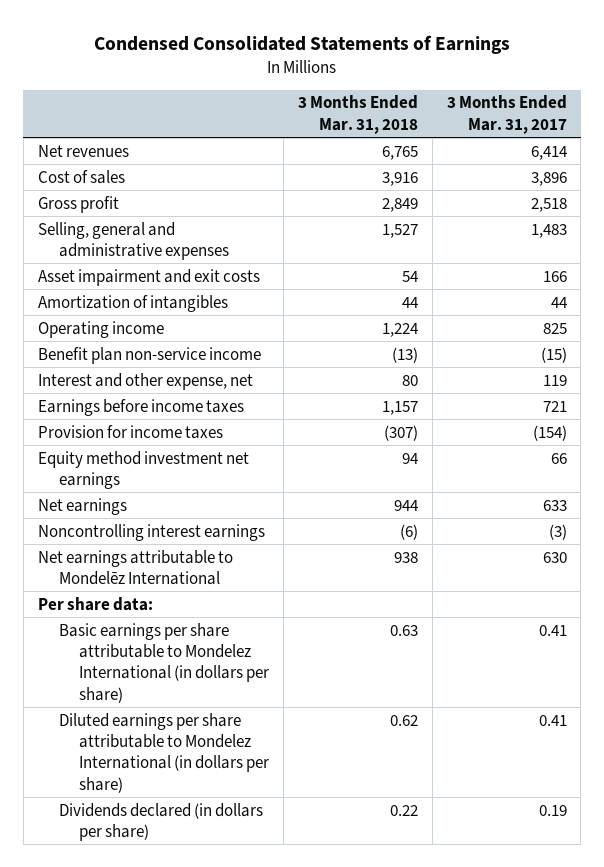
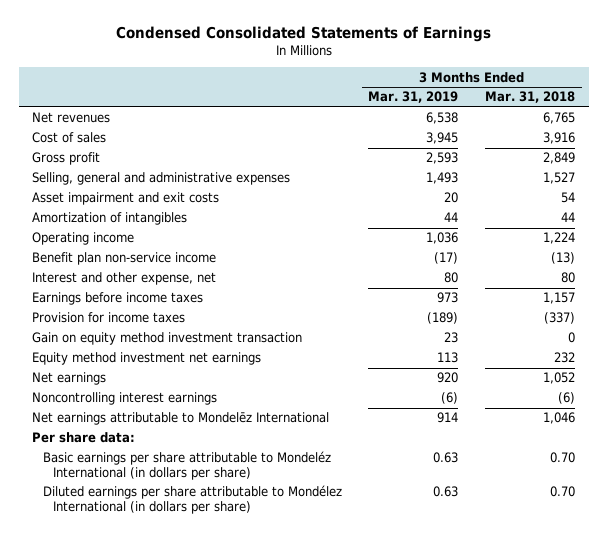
[446,95,567,134] 3 Months Ended Mar. 31, 2017 -> none
none -> [368,91,459,104] Mar. 31, 2019
[384,424,419,441] (307) -> [544,312,576,325] (337)
none -> [32,332,303,346] Gain on equity method investment transaction
[402,452,419,464] 94 -> [554,352,576,364] 232
[394,499,419,511] 944 -> [543,372,576,385] 1,052
[394,551,419,563] 938 -> [543,412,576,425] 1,046
[58,802,263,841] Dividends declared (in dollars per share) -> none
[58,622,270,703] Basic earnings per share attributable to Mondelez International (in dollars per share) -> [42,451,331,480] Basic earnings per share attributable to Mondeléz International (in dollars per share)
[390,624,419,636] 0.63 -> [550,452,576,464] 0.70
[58,712,270,793] Diluted earnings per share attributable to Mondelez International (in dollars per share) -> [42,485,342,514] Diluted earnings per share attributable to Mondélez International (in dollars per share)
[390,714,419,726] 0.62 -> [550,486,576,498] 0.70

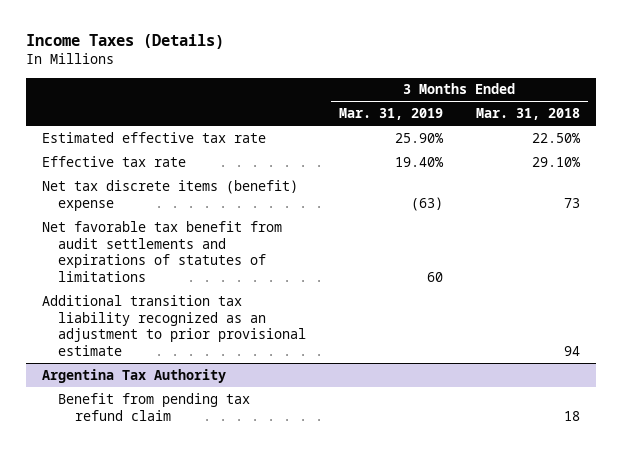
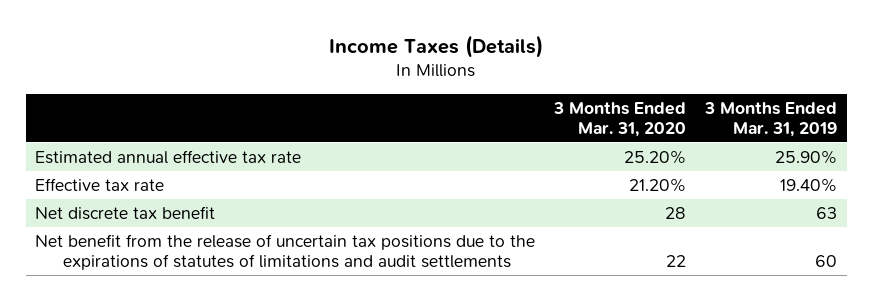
[475,108,580,121] Mar. 31, 2018 -> none
none -> [553,101,687,137] 3 Months Ended Mar. 31, 2020
[42,131,267,143] Estimated effective tax rate -> [35,149,302,164] Estimated annual effective tax rate
[42,294,307,357] Additional transition tax liability recognized as an adjustment to prior provisional estimate -> none
[42,368,227,383] Argentina Tax Authority -> none
[58,392,251,421] Benefit from pending tax refund claim -> none
[42,179,299,211] Net tax discrete items (benefit) expense -> [35,205,216,220] Net discrete tax benefit
[410,196,443,211] (63) -> [816,206,838,219] 63
[42,220,283,283] Net favorable tax benefit from audit settlements and expirations of statutes of limitations -> [35,233,536,271] Net benefit from the release of uncertain tax positions due to the expirations of statutes of limitations and audit settlements

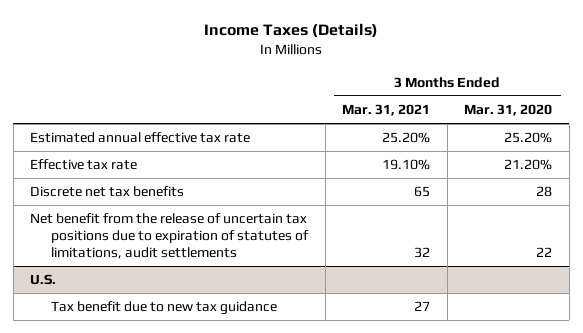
[704,101,838,137] 3 Months Ended Mar. 31, 2019 -> none
none -> [342,103,431,116] Mar. 31, 2021
[35,205,216,220] Net discrete tax benefit -> [30,186,185,198] Discrete net tax benefits
[35,233,536,271] Net benefit from the release of uncertain tax positions due to the expirations of statutes of limitations and audit settlements -> [30,213,310,259] Net benefit from the release of uncertain tax positions due to expiration of statutes of limitations, audit settlements
none -> [30,274,57,286] U.S.
none -> [51,301,278,316] Tax benefit due to new tax guidance

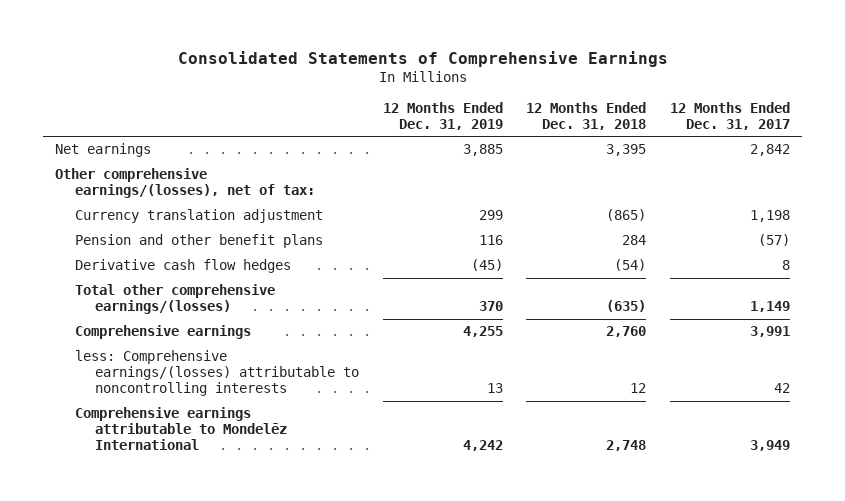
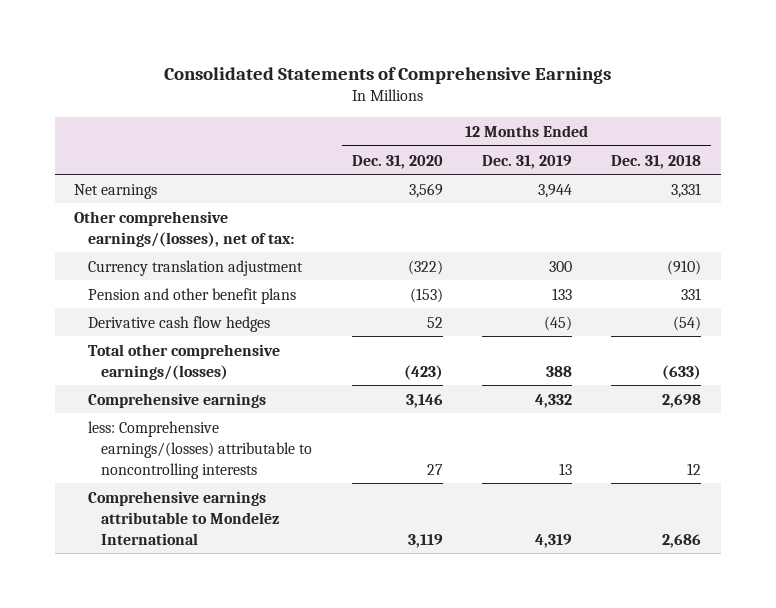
[670,101,791,130] 12 Months Ended Dec. 31, 2017 -> none
none -> [351,154,443,169] Dec. 31, 2020
[462,144,503,157] 3,885 -> [538,183,573,198] 3,944
[606,144,647,157] 3,395 -> [671,182,702,198] 3,331
[478,210,503,221] 299 -> [549,260,573,272] 300
[606,209,647,222] (865) -> [667,259,702,275] (910)
[478,235,503,246] 116 -> [552,287,573,300] 133
[622,235,647,246] 284 -> [681,287,702,300] 331
[478,301,503,312] 370 -> [546,365,573,377] 388
[606,300,647,313] (635) -> [662,364,702,380] (633)
[462,326,503,338] 4,255 -> [535,393,573,408] 4,332
[606,326,647,338] 2,760 -> [662,393,702,408] 2,698
[462,440,503,452] 4,242 -> [535,533,573,548] 4,319
[606,440,647,452] 2,748 -> [662,533,702,548] 2,686

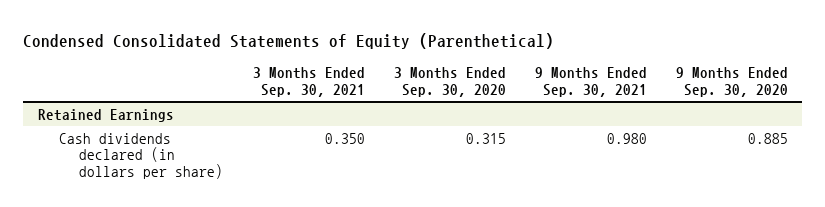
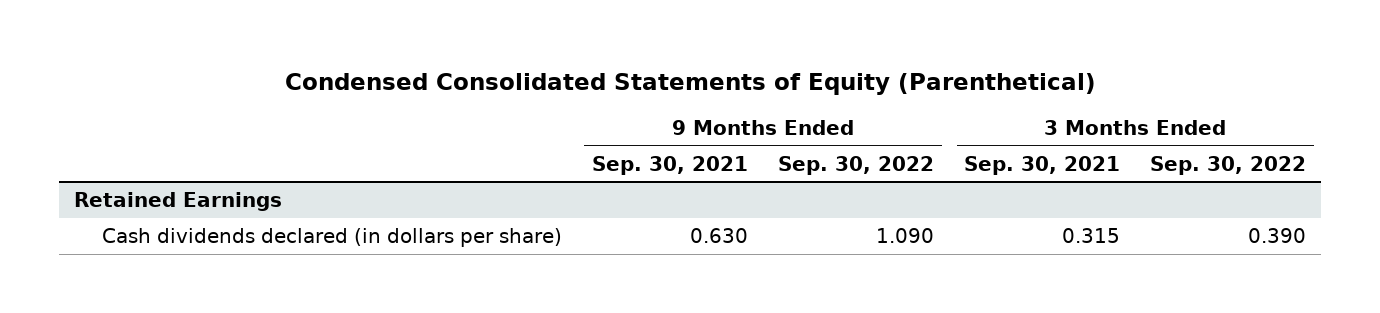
[393,66,506,97] 3 Months Ended Sep. 30, 2020 -> none
[675,66,788,97] 9 Months Ended Sep. 30, 2020 -> none
none -> [778,155,935,175] Sep. 30, 2022
none -> [1150,155,1307,175] Sep. 30, 2022
[324,132,365,144] 0.350 -> [1062,228,1121,244] 0.315
[606,132,647,144] 0.980 -> [689,228,748,244] 0.630

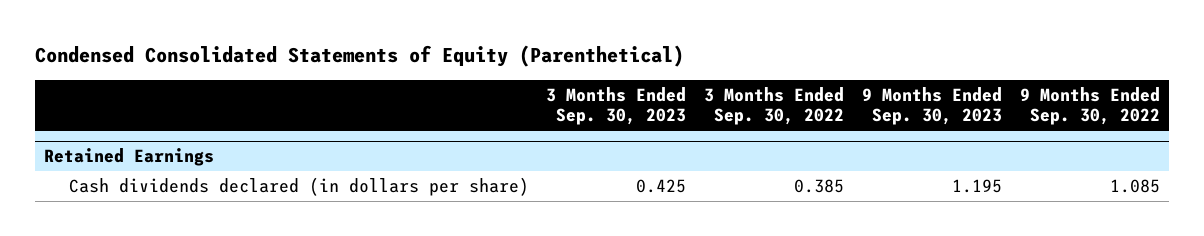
[591,155,748,175] Sep. 30, 2021 -> none
[964,155,1121,175] Sep. 30, 2021 -> none
none -> [546,86,687,126] 3 Months Ended Sep. 30, 2023
none -> [862,86,1003,126] 9 Months Ended Sep. 30, 2023
[876,228,935,244] 1.090 -> [1110,178,1161,193] 1.085
[1248,228,1307,244] 0.390 -> [794,178,845,193] 0.385

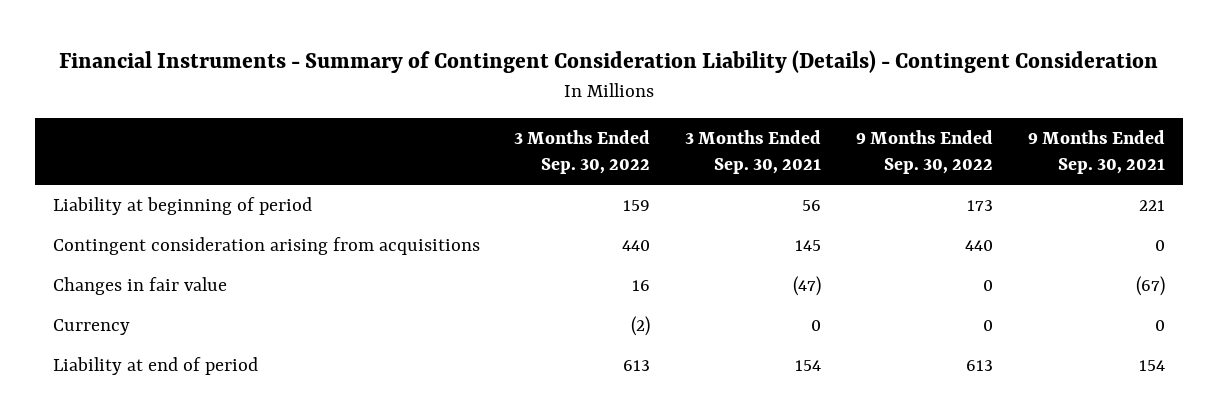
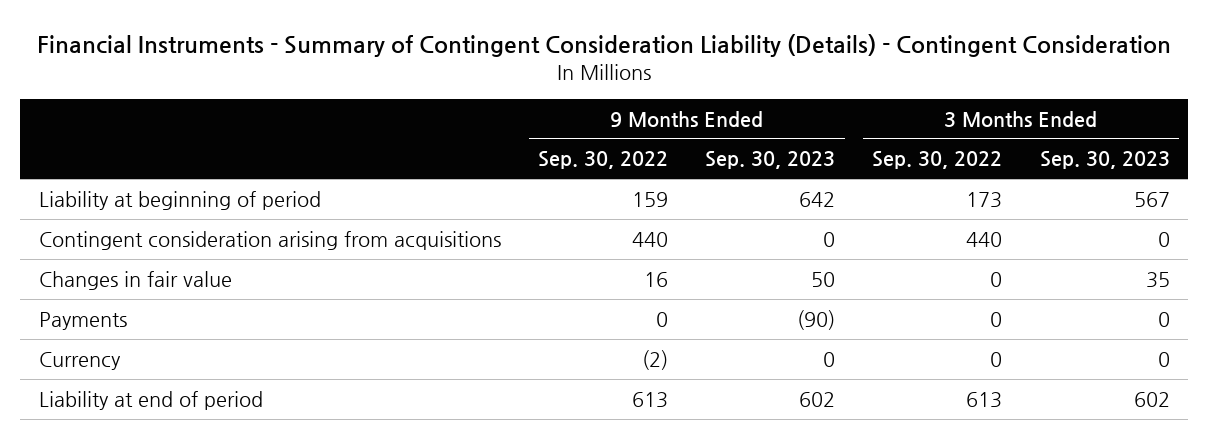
[685,130,822,174] 3 Months Ended Sep. 30, 2021 -> none
[1028,130,1166,174] 9 Months Ended Sep. 30, 2021 -> none
none -> [705,151,836,170] Sep. 30, 2023
none -> [1039,151,1170,170] Sep. 30, 2023
[623,200,651,212] 159 -> [966,191,1003,208] 173
[967,200,994,212] 173 -> [632,191,669,207] 159
[632,280,651,292] 16 -> [990,271,1003,287] 0
[983,280,994,292] 0 -> [644,271,669,287] 16
none -> [38,311,127,330] Payments
[631,316,651,337] (2) -> [990,351,1003,367] 0
[983,320,994,332] 0 -> [642,349,669,370] (2)

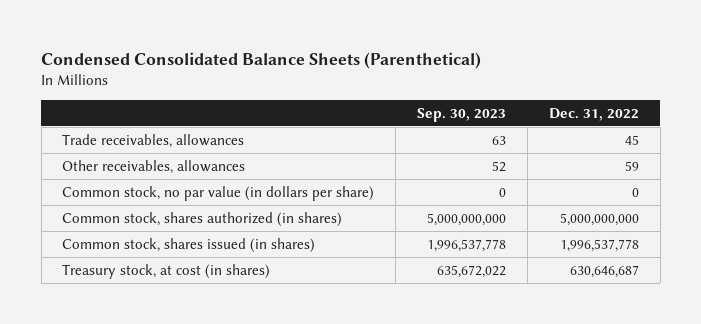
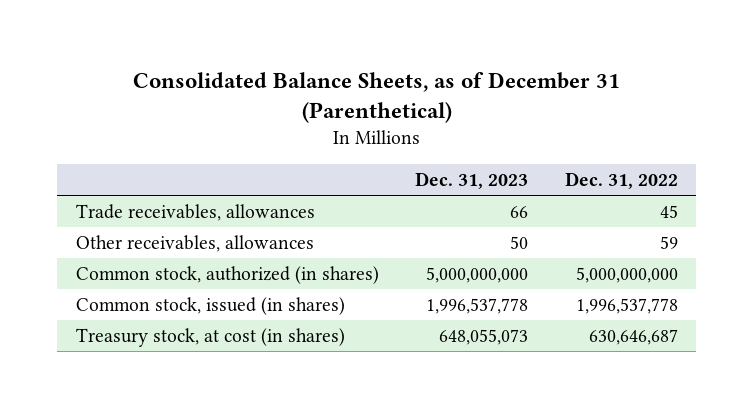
[41,51,482,69] Condensed Consolidated Balance Sheets (Parenthetical) -> [132,71,620,124] Consolidated Balance Sheets, as of December 31 (Parenthetical)
[417,107,507,122] Sep. 30, 2023 -> none
none -> [415,172,529,190] Dec. 31, 2023
[62,185,375,201] Common stock, no par value (in dollars per share) -> none
[62,211,343,227] Common stock, shares authorized (in shares) -> [75,265,379,284] Common stock, authorized (in shares)
[62,237,316,253] Common stock, shares issued (in shares) -> [75,296,345,315] Common stock, issued (in shares)

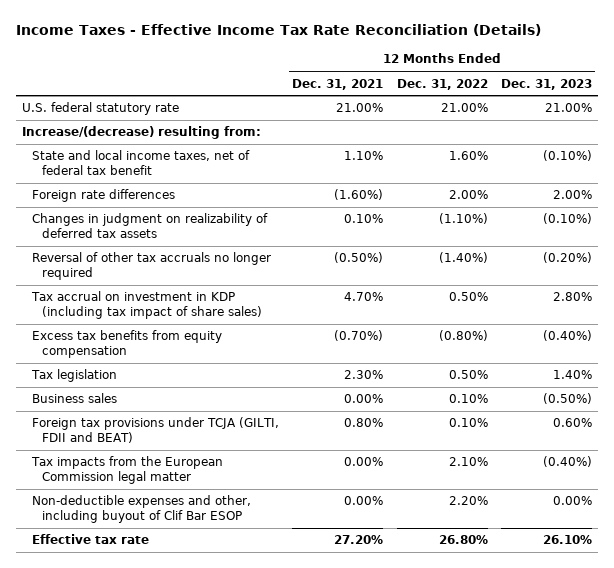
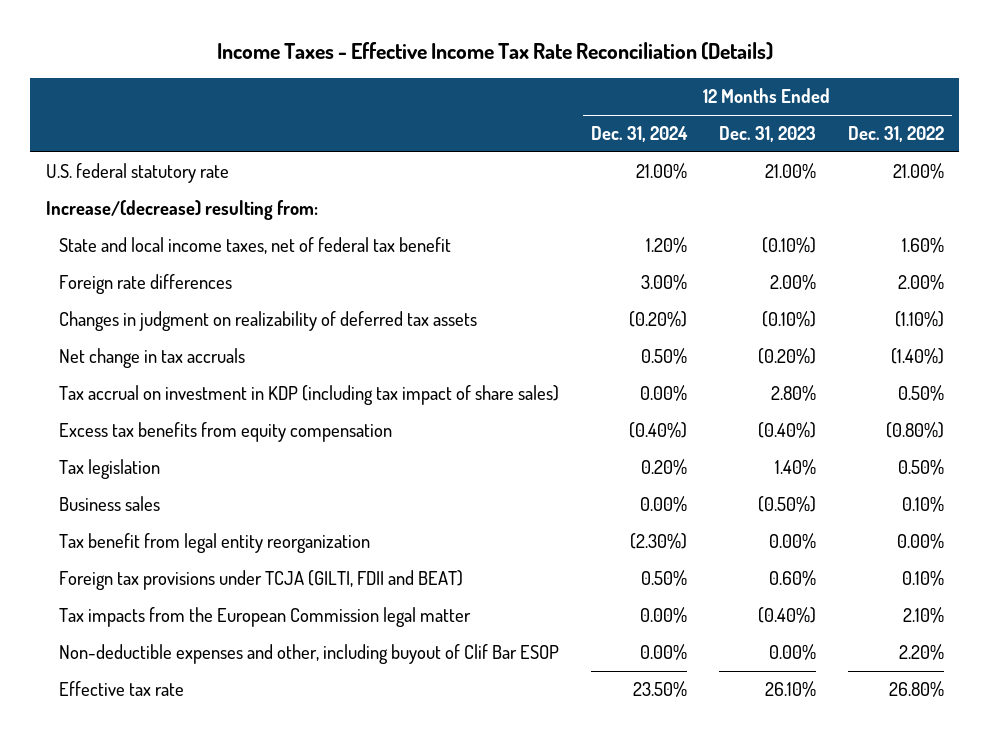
[292,78,384,90] Dec. 31, 2021 -> none
none -> [591,126,689,143] Dec. 31, 2024
[32,252,272,281] Reversal of other tax accruals no longer required -> [59,348,246,369] Net change in tax accruals
none -> [59,533,371,554] Tax benefit from legal entity reorganization

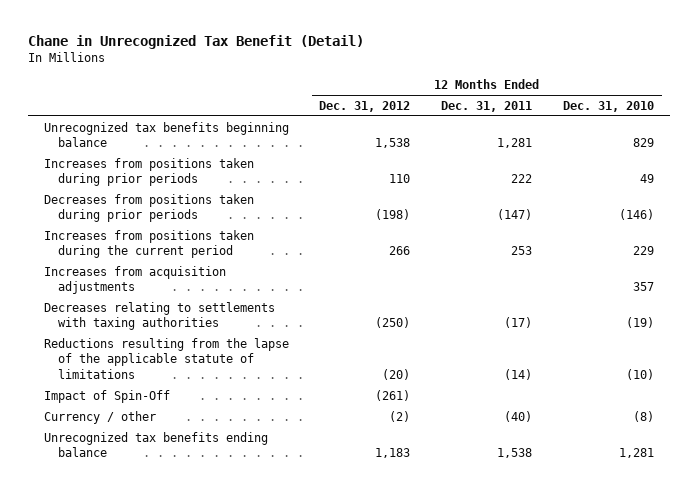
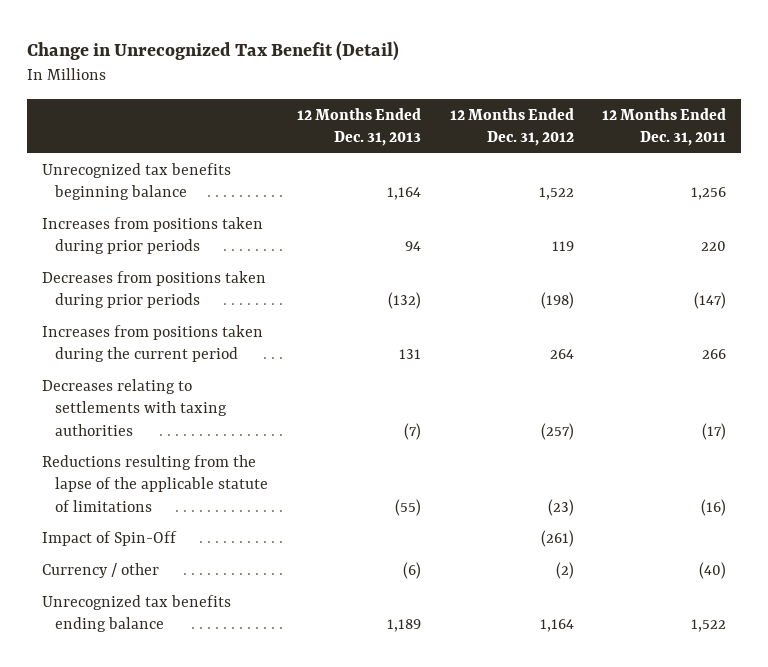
[28,35,365,50] Chane in Unrecognized Tax Benefit (Detail) -> [27,40,400,61] Change in Unrecognized Tax Benefit (Detail)
[563,100,655,112] Dec. 31, 2010 -> none
none -> [296,107,421,146] 12 Months Ended Dec. 31, 2013
[375,138,411,149] 1,538 -> [538,187,574,201] 1,522
[497,138,533,149] 1,281 -> [691,187,727,201] 1,256
[389,174,411,184] 110 -> [551,241,574,252] 119
[511,174,533,184] 222 -> [701,241,727,252] 220
[43,265,226,295] Increases from acquisition adjustments -> none
[389,246,411,256] 266 -> [549,349,574,360] 264
[511,246,533,256] 253 -> [702,349,727,360] 266
[375,317,411,329] (250) -> [540,422,574,440] (257)
[382,368,411,380] (20) -> [547,498,574,516] (23)
[504,368,533,380] (14) -> [701,498,727,516] (16)
[375,448,411,459] 1,183 -> [539,619,574,633] 1,164
[497,448,533,459] 1,538 -> [691,619,727,633] 1,522

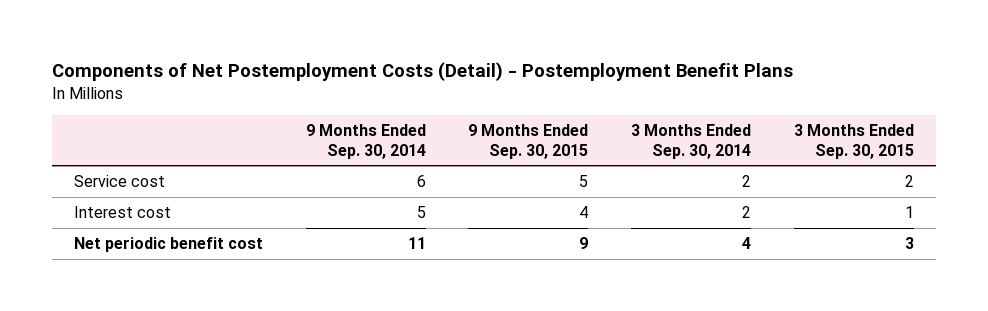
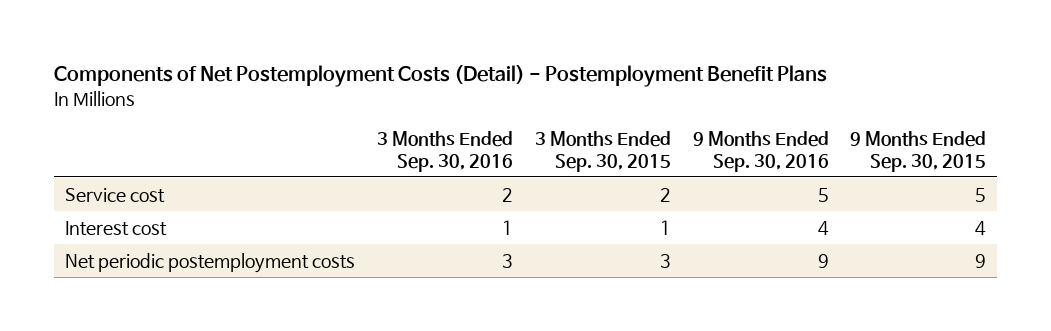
[305,123,426,159] 9 Months Ended Sep. 30, 2014 -> none
[631,123,752,159] 3 Months Ended Sep. 30, 2014 -> none
none -> [376,131,513,172] 3 Months Ended Sep. 30, 2016
none -> [692,131,829,172] 9 Months Ended Sep. 30, 2016
[73,236,263,252] Net periodic benefit cost -> [65,252,356,273] Net periodic postemployment costs

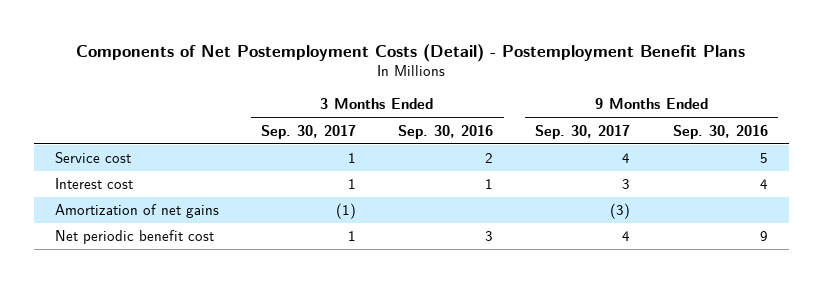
[534,131,671,172] 3 Months Ended Sep. 30, 2015 -> none
[850,131,987,172] 9 Months Ended Sep. 30, 2015 -> none
none -> [261,124,357,139] Sep. 30, 2017
none -> [535,124,631,139] Sep. 30, 2017
none -> [55,204,220,219] Amortization of net gains
[65,252,356,273] Net periodic postemployment costs -> [55,230,215,245] Net periodic benefit cost

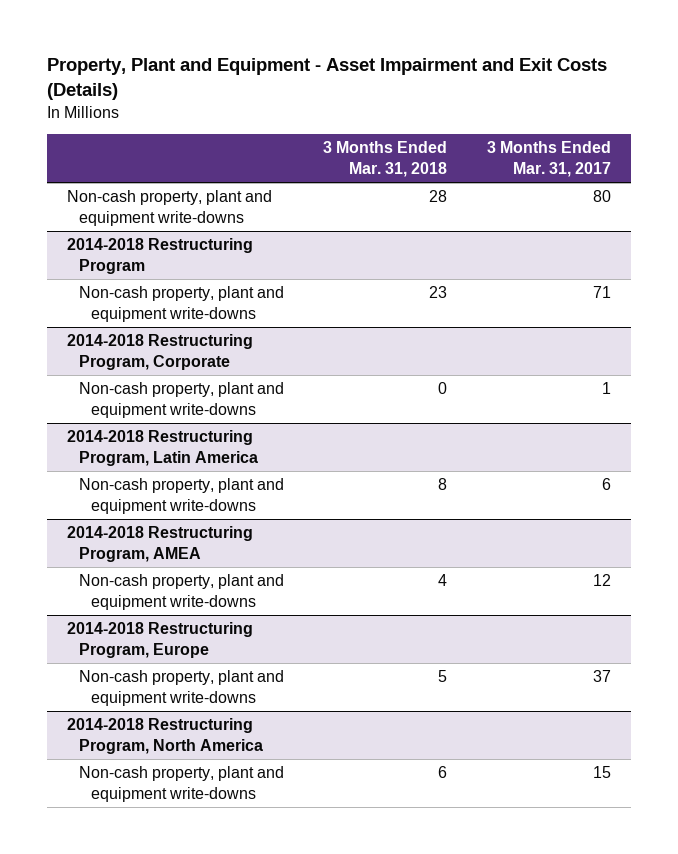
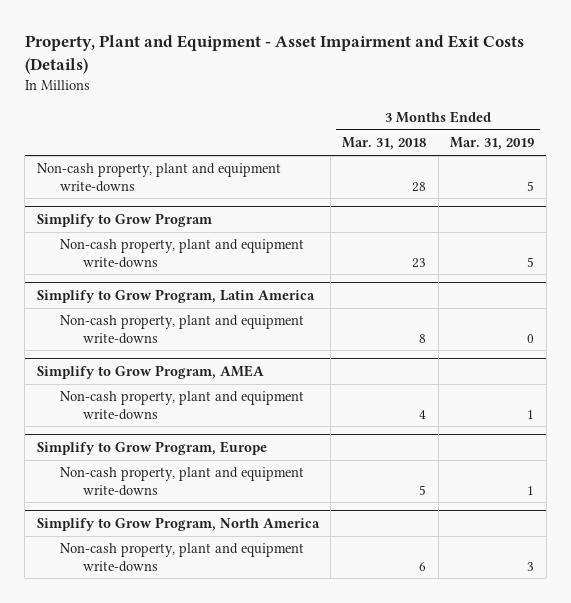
[487,141,612,177] 3 Months Ended Mar. 31, 2017 -> none
none -> [450,137,535,151] Mar. 31, 2019
[66,238,253,274] 2014-2018 Restructuring Program -> none
none -> [36,213,212,228] Simplify to Grow Program
[66,334,253,370] 2014-2018 Restructuring Program, Corporate -> none
[78,382,284,418] Non-cash property, plant and equipment write-downs -> none
[66,430,258,466] 2014-2018 Restructuring Program, Latin America -> none
none -> [36,289,315,304] Simplify to Grow Program, Latin America
[66,526,253,562] 2014-2018 Restructuring Program, AMEA -> none
none -> [36,365,264,380] Simplify to Grow Program, AMEA
[66,622,253,658] 2014-2018 Restructuring Program, Europe -> none
none -> [36,441,267,456] Simplify to Grow Program, Europe
[66,718,263,754] 2014-2018 Restructuring Program, North America -> none
none -> [36,517,320,532] Simplify to Grow Program, North America

